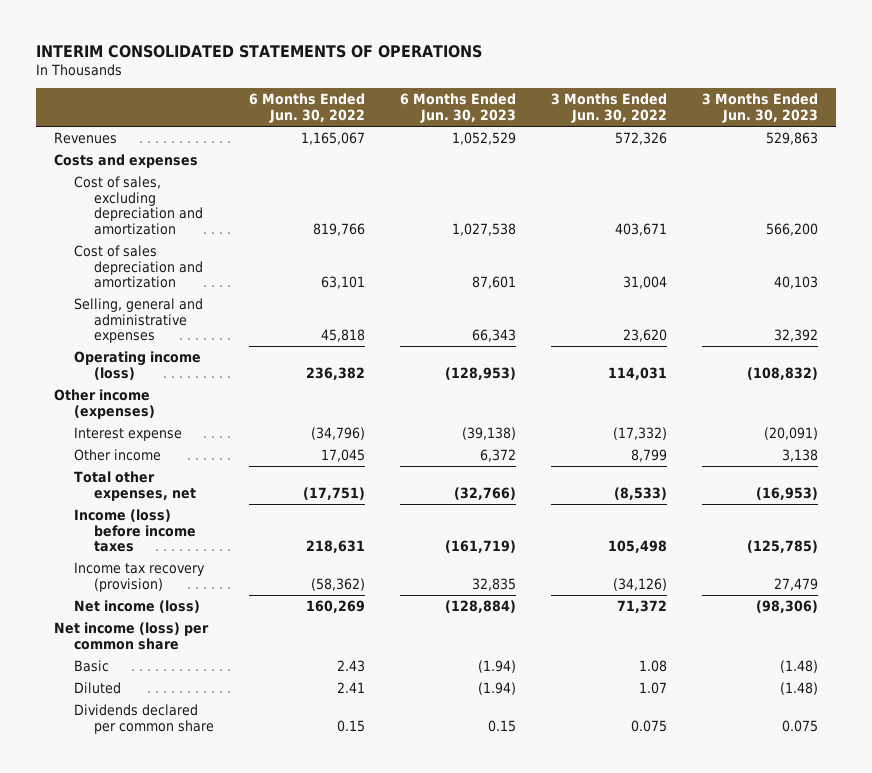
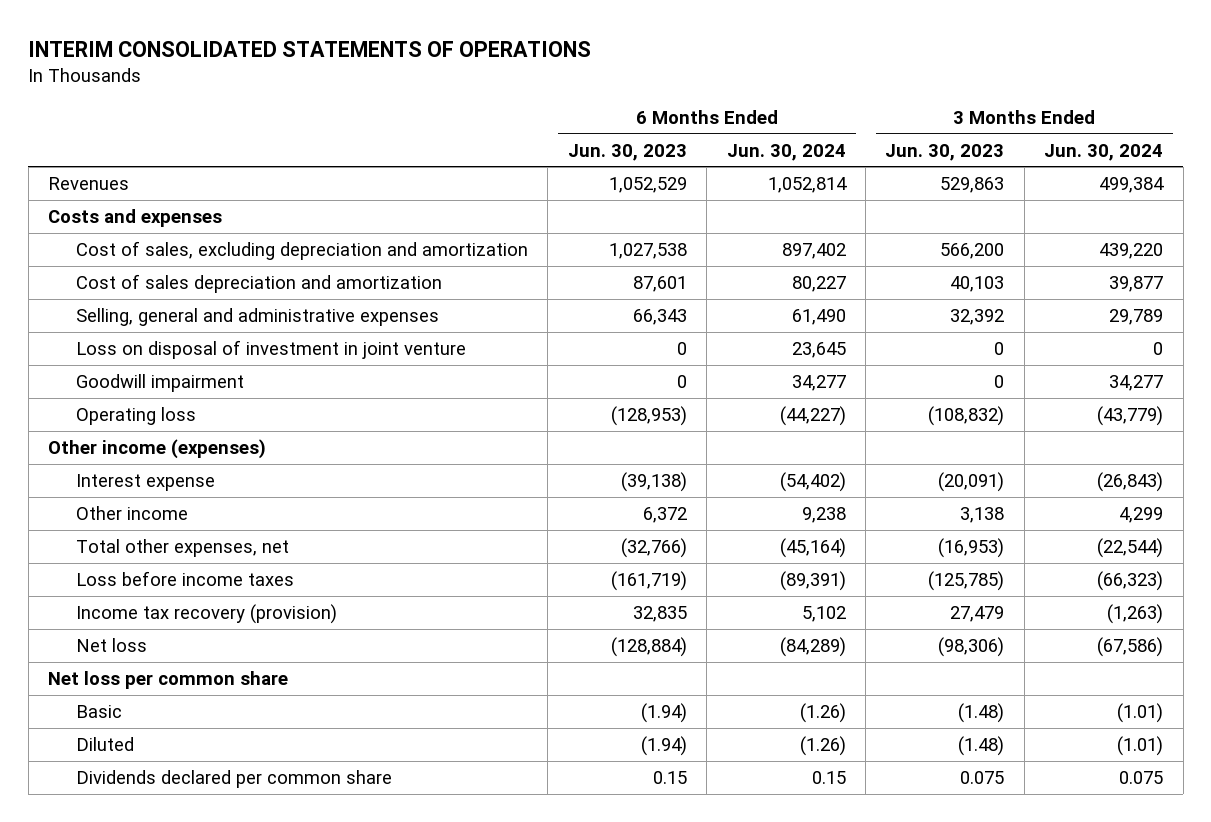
[248,93,365,123] 6 Months Ended Jun. 30, 2022 -> none
[551,93,668,123] 3 Months Ended Jun. 30, 2022 -> none
none -> [726,143,846,161] Jun. 30, 2024
none -> [1044,143,1164,161] Jun. 30, 2024
none -> [75,339,466,359] Loss on disposal of investment in joint venture
none -> [75,373,244,392] Goodwill impairment
[73,351,201,380] Operating income (loss) -> [75,406,196,425] Operating loss
[73,509,196,553] Income (loss) before income taxes -> [75,570,294,586] Loss before income taxes
[73,600,200,614] Net income (loss) -> [75,637,147,652] Net loss
[53,622,209,650] Net income (loss) per common share -> [48,670,289,689] Net loss per common share

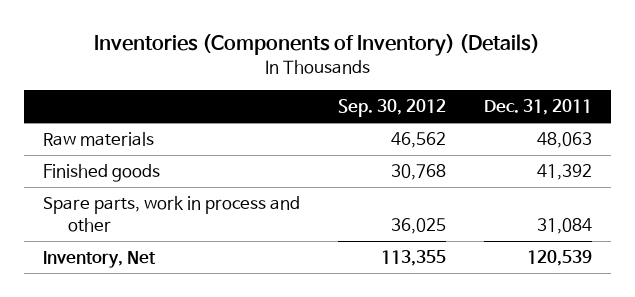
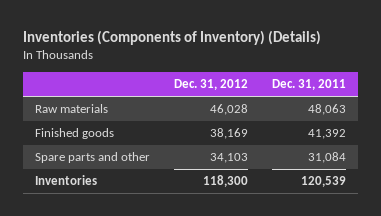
[337,99,446,118] Sep. 30, 2012 -> none
none -> [173,79,248,91] Dec. 31, 2012
[42,196,300,232] Spare parts, work in process and other -> [34,152,150,164] Spare parts and other
[42,251,156,269] Inventory, Net -> [34,175,97,186] Inventories

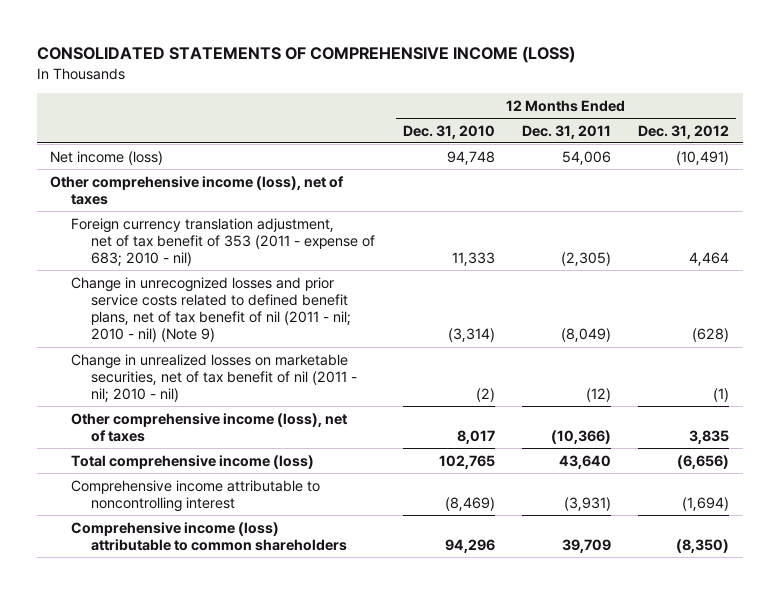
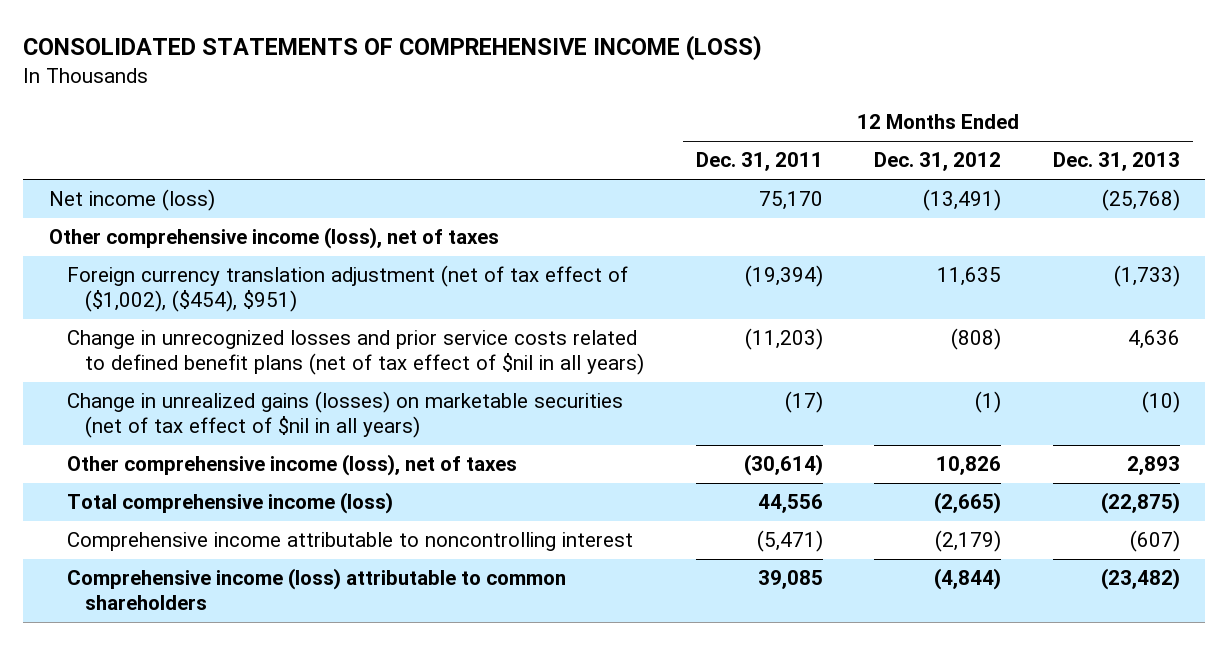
[402,124,495,139] Dec. 31, 2010 -> none
none -> [1052,152,1180,172] Dec. 31, 2013
[561,150,611,165] 54,006 -> [758,191,823,211] 75,170
[676,150,730,165] (10,491) -> [923,189,1002,212] (13,491)
[70,217,376,267] Foreign currency translation adjustment, net of tax benefit of 353 (2011 - expense of 683; 2010 - nil) -> [66,265,628,313] Foreign currency translation adjustment (net of tax effect of ($1,002), ($454), $951)
[560,252,611,267] (2,305) -> [744,265,823,288] (19,394)
[689,252,730,267] 4,464 -> [937,267,1002,287] 11,635
[70,276,352,343] Change in unrecognized losses and prior service costs related to defined benefit plans, net of tax benefit of nil (2011 - nil; 2010 - nil) (Note 9) -> [66,330,645,376] Change in unrecognized losses and prior service costs related to defined benefit plans (net of tax effect of $nil in all years)
[560,328,611,343] (8,049) -> [744,328,823,351] (11,203)
[692,328,730,343] (628) -> [951,328,1002,351] (808)
[70,353,358,403] Change in unrealized losses on marketable securities, net of tax benefit of nil (2011 - nil; 2010 - nil) -> [66,391,623,439] Change in unrealized gains (losses) on marketable securities (net of tax effect of $nil in all years)
[585,388,611,403] (12) -> [784,391,823,414] (17)
[550,429,611,444] (10,366) -> [743,454,823,477] (30,614)
[689,429,730,444] 3,835 -> [936,456,1002,476] 10,826
[558,454,611,469] 43,640 -> [757,494,823,514] 44,556
[677,454,730,469] (6,656) -> [934,492,1002,515] (2,665)
[563,496,611,511] (3,931) -> [756,530,823,553] (5,471)
[682,496,730,511] (1,694) -> [935,530,1002,553] (2,179)
[561,538,611,553] 39,709 -> [757,570,823,590] 39,085
[676,538,730,553] (8,350) -> [934,568,1002,591] (4,844)

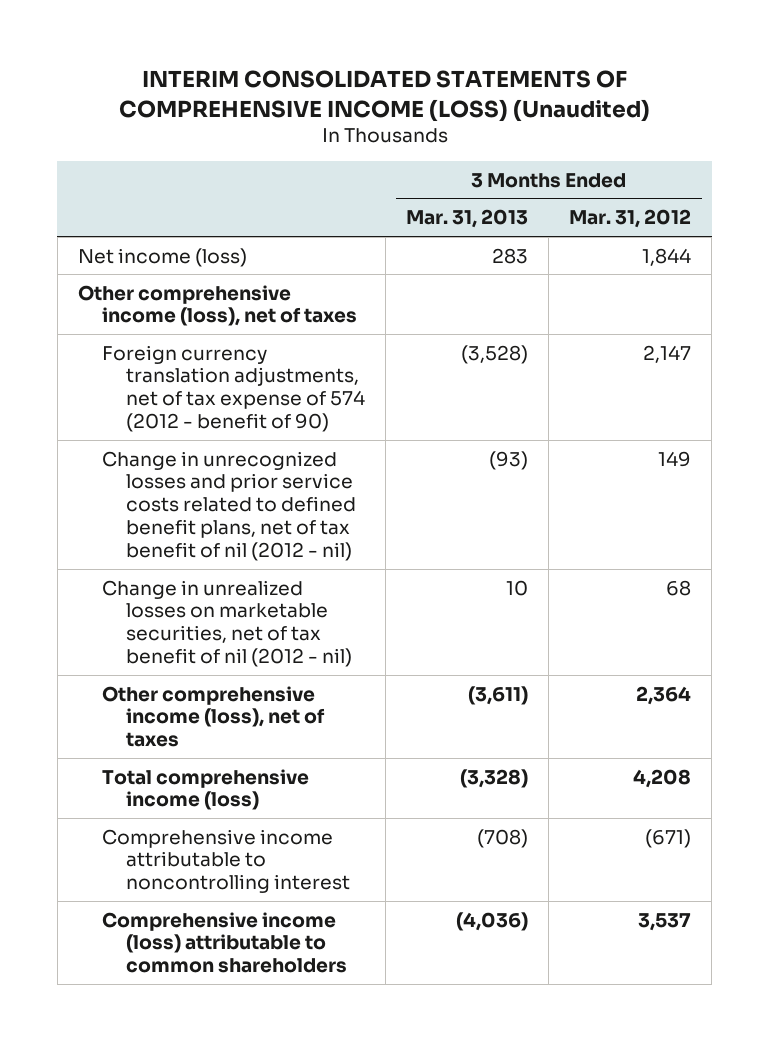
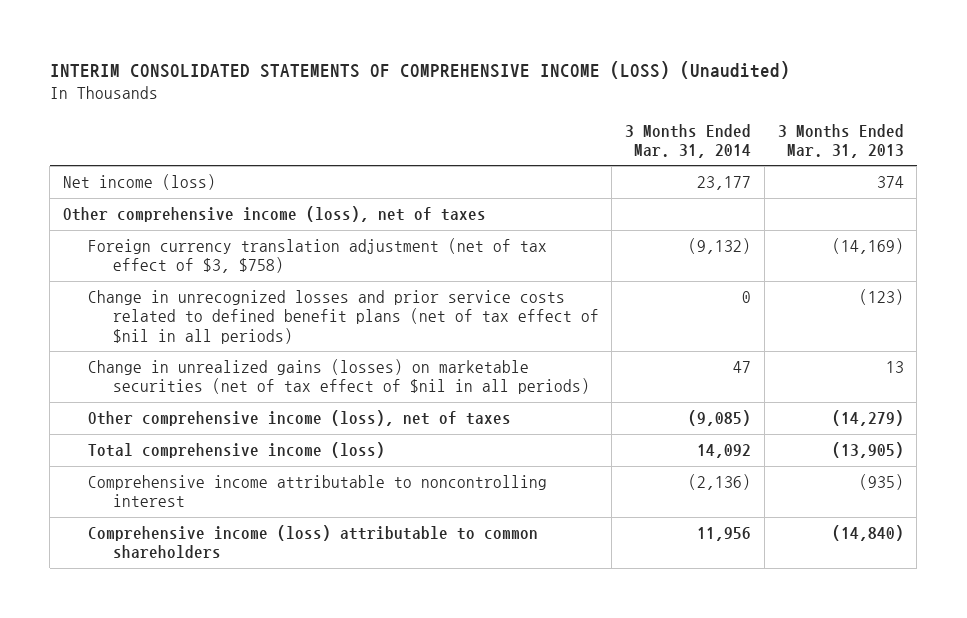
[569,209,692,229] Mar. 31, 2012 -> none
none -> [625,123,752,158] 3 Months Ended Mar. 31, 2014
[491,247,528,264] 283 -> [876,176,904,189] 374
[101,344,365,433] Foreign currency translation adjustments, net of tax expense of 574 (2012 - benefit of 90) -> [87,238,547,274] Foreign currency translation adjustment (net of tax effect of $3, $758)
[460,344,528,364] (3,528) -> [831,238,904,255] (14,169)
[101,450,356,562] Change in unrecognized losses and prior service costs related to defined benefit plans, net of tax benefit of nil (2012 - nil) -> [87,290,599,344] Change in unrecognized losses and prior service costs related to defined benefit plans (net of tax effect of $nil in all periods)
[488,450,528,470] (93) -> [858,289,904,306] (123)
[101,579,352,668] Change in unrealized losses on marketable securities, net of tax benefit of nil (2012 - nil) -> [87,359,590,395] Change in unrealized gains (losses) on marketable securities (net of tax effect of $nil in all periods)
[505,579,528,596] 10 -> [885,361,904,374] 13
[467,685,528,705] (3,611) -> [831,410,904,427] (14,279)
[459,768,528,788] (3,328) -> [831,442,904,459] (13,905)
[476,828,528,848] (708) -> [858,474,904,491] (935)
[455,911,528,931] (4,036) -> [831,525,904,542] (14,840)

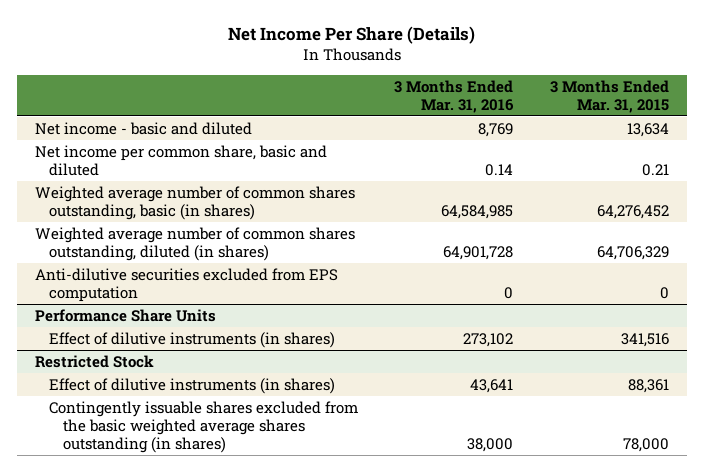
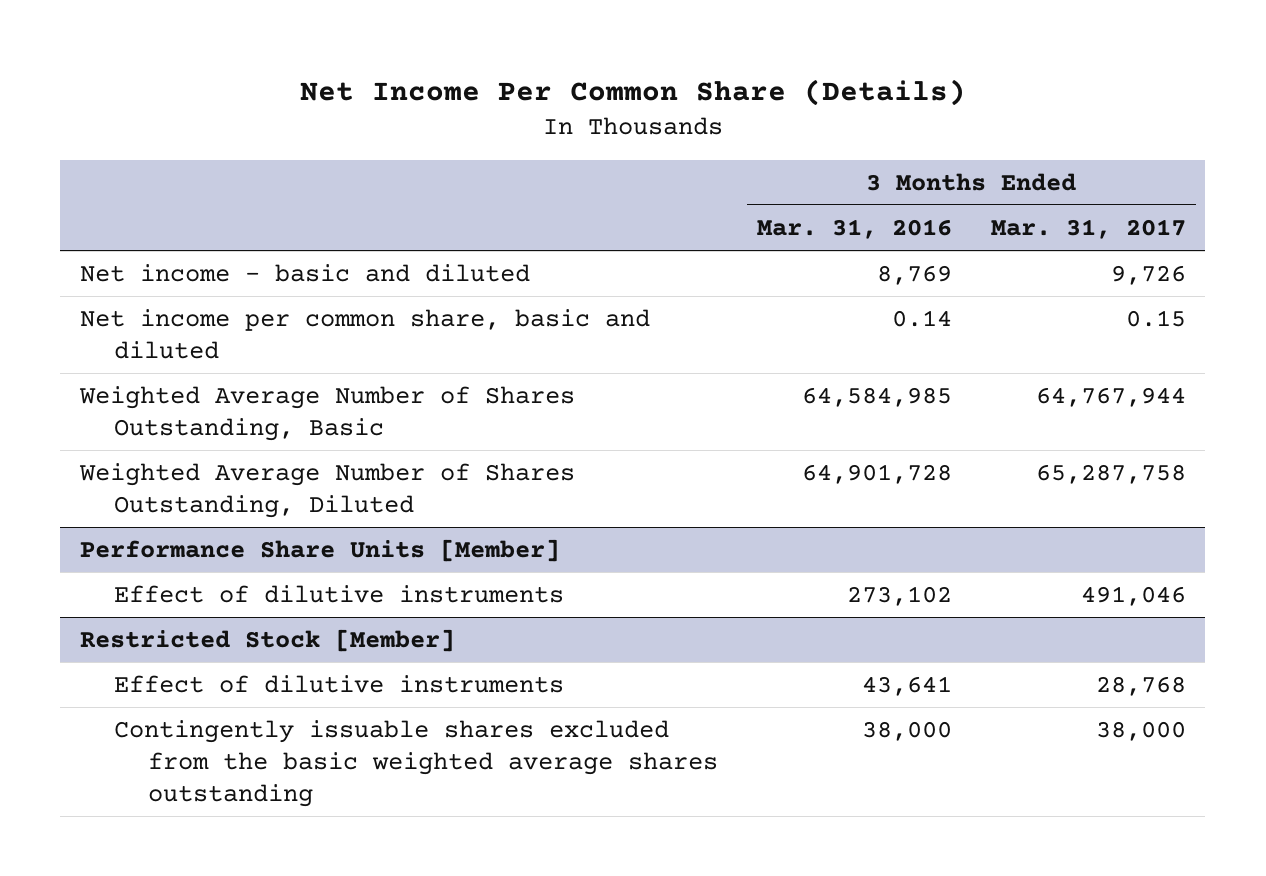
[227,25,475,44] Net Income Per Share (Details) -> [299,78,966,106] Net Income Per Common Share (Details)
[549,79,669,113] 3 Months Ended Mar. 31, 2015 -> none
none -> [990,218,1186,239] Mar. 31, 2017
[34,267,338,302] Anti-dilutive securities excluded from EPS computation -> none
[34,185,355,220] Weighted average number of common shares outstanding, basic (in shares) -> [78,385,575,442] Weighted Average Number of Shares Outstanding, Basic
[34,226,355,261] Weighted average number of common shares outstanding, diluted (in shares) -> [78,462,575,519] Weighted Average Number of Shares Outstanding, Diluted
[34,308,216,322] Performance Share Units -> [79,538,560,562] Performance Share Units [Member]
[48,331,335,348] Effect of dilutive instruments (in shares) -> [113,584,564,603] Effect of dilutive instruments
[34,354,154,368] Restricted Stock -> [79,628,455,652] Restricted Stock [Member]
[48,377,335,394] Effect of dilutive instruments (in shares) -> [113,674,564,693] Effect of dilutive instruments
[48,400,358,453] Contingently issuable shares excluded from the basic weighted average shares outstanding (in shares) -> [113,719,718,808] Contingently issuable shares excluded from the basic weighted average shares outstanding

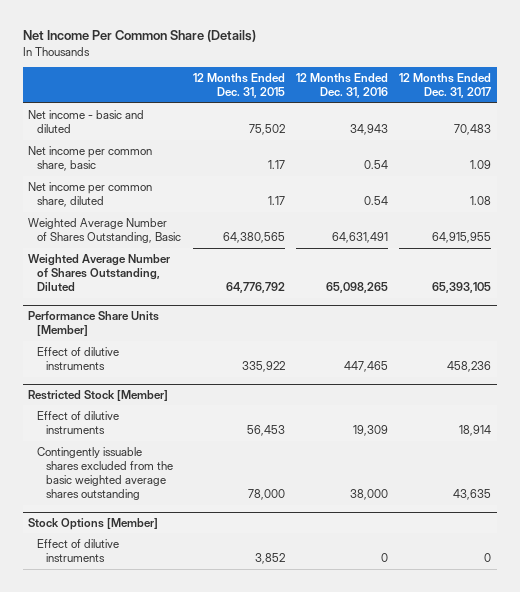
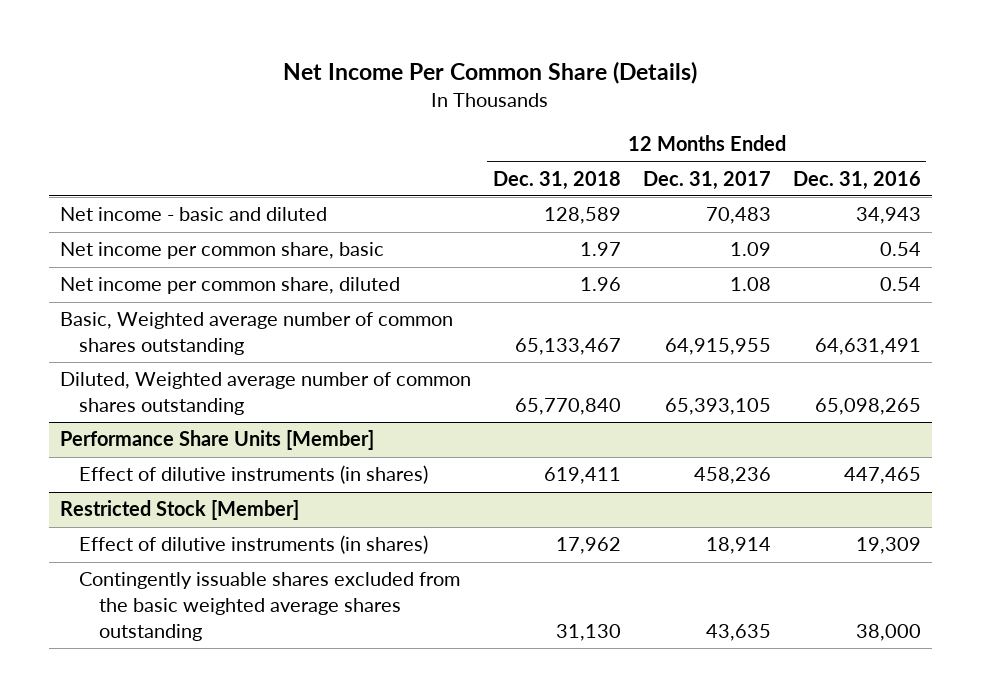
[192,72,285,98] 12 Months Ended Dec. 31, 2015 -> none
none -> [492,170,621,190] Dec. 31, 2018
[28,217,182,244] Weighted Average Number of Shares Outstanding, Basic -> [59,312,453,356] Basic, Weighted average number of common shares outstanding
[28,253,171,292] Weighted Average Number of Shares Outstanding, Diluted -> [59,372,471,416] Diluted, Weighted average number of common shares outstanding
[37,346,120,371] Effect of dilutive instruments -> [79,465,429,485] Effect of dilutive instruments (in shares)
[37,410,120,435] Effect of dilutive instruments -> [79,535,429,555] Effect of dilutive instruments (in shares)
[28,517,159,530] Stock Options [Member] -> none
[37,538,120,563] Effect of dilutive instruments -> none

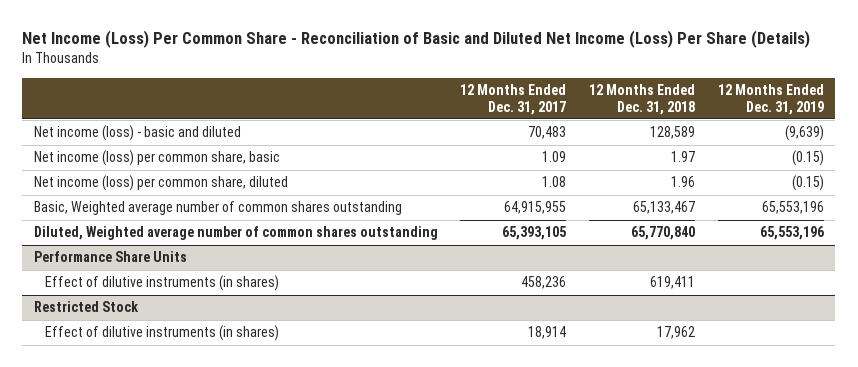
[283,60,698,84] Net Income Per Common Share (Details) -> [22,30,811,49] Net Income (Loss) Per Common Share - Reconciliation of Basic and Diluted Net Income (Loss) Per Share (Details)
[792,170,921,190] Dec. 31, 2016 -> none
none -> [717,84,824,115] 12 Months Ended Dec. 31, 2019
[59,207,327,222] Net income - basic and diluted -> [33,125,241,142] Net income (loss) - basic and diluted
[59,242,384,260] Net income per common share, basic -> [33,150,280,167] Net income (loss) per common share, basic
[59,277,400,295] Net income per common share, diluted -> [33,175,288,192] Net income (loss) per common share, diluted
[59,430,374,451] Performance Share Units [Member] -> [33,251,187,263] Performance Share Units
[59,500,299,521] Restricted Stock [Member] -> [33,301,139,313] Restricted Stock
[79,572,461,642] Contingently issuable shares excluded from the basic weighted average shares outstanding -> none

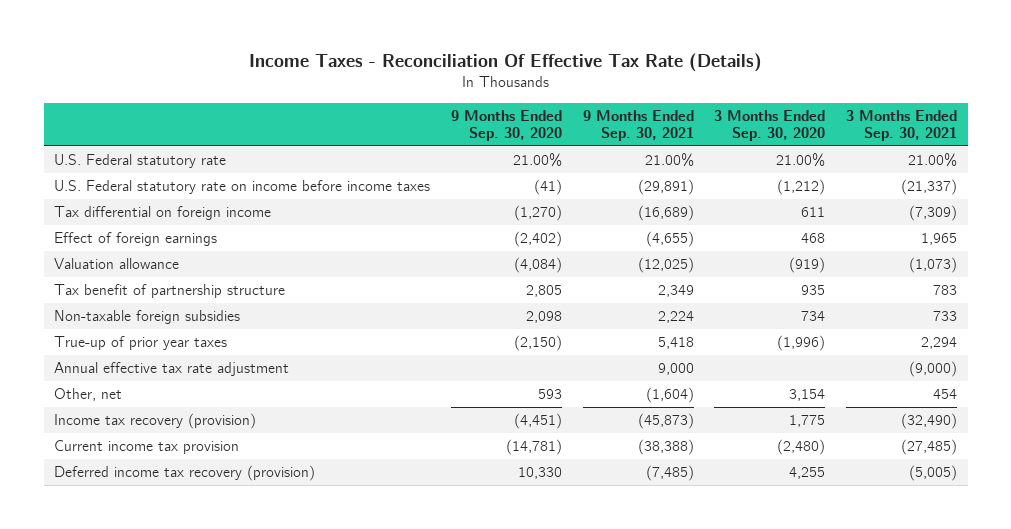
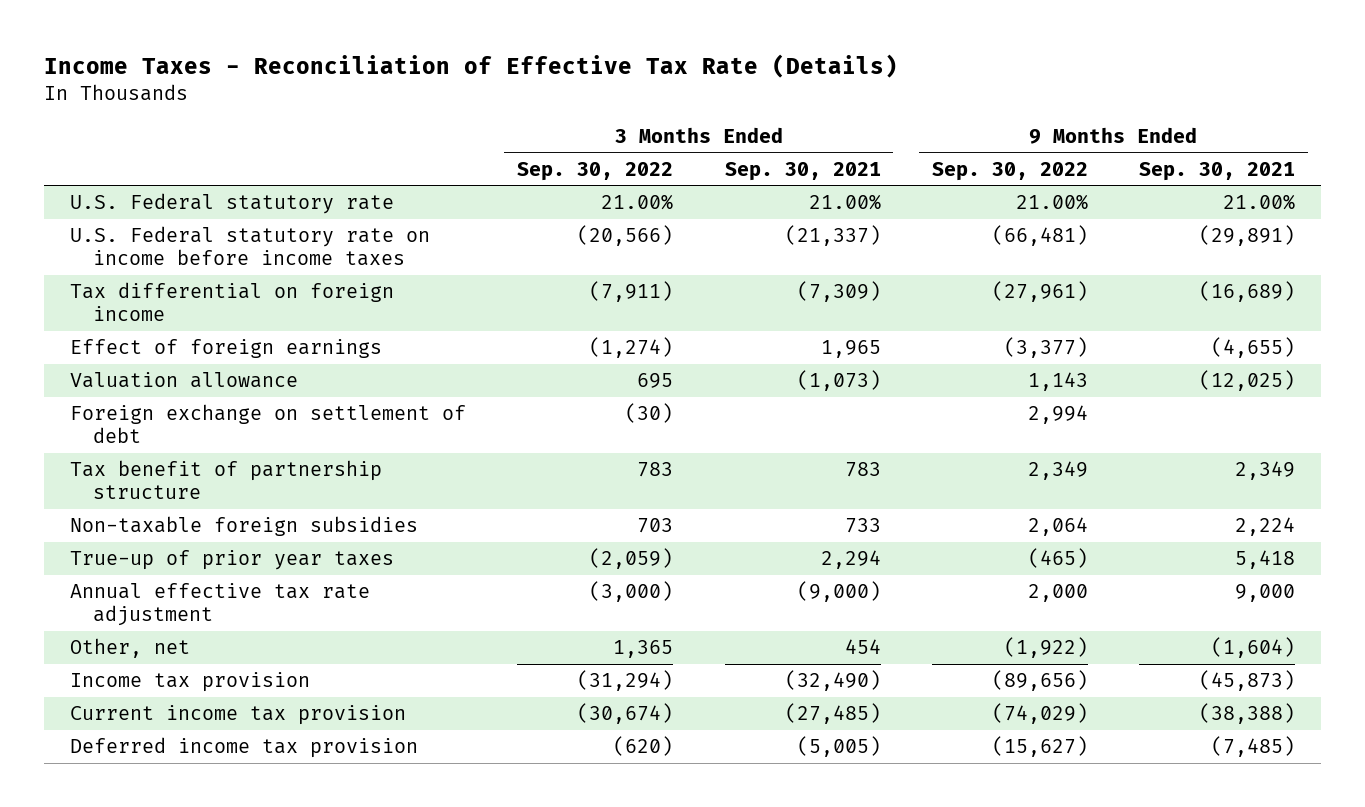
[248,53,762,73] Income Taxes - Reconciliation Of Effective Tax Rate (Details) -> [44,54,899,79] Income Taxes - Reconciliation of Effective Tax Rate (Details)
[450,109,562,141] 9 Months Ended Sep. 30, 2020 -> none
[714,109,826,141] 3 Months Ended Sep. 30, 2020 -> none
none -> [517,161,674,181] Sep. 30, 2022
none -> [931,161,1088,181] Sep. 30, 2022
none -> [69,404,466,444] Foreign exchange on settlement of debt
[54,413,257,430] Income tax recovery (provision) -> [69,672,310,693] Income tax provision
[54,465,316,482] Deferred income tax recovery (provision) -> [69,737,418,759] Deferred income tax provision

